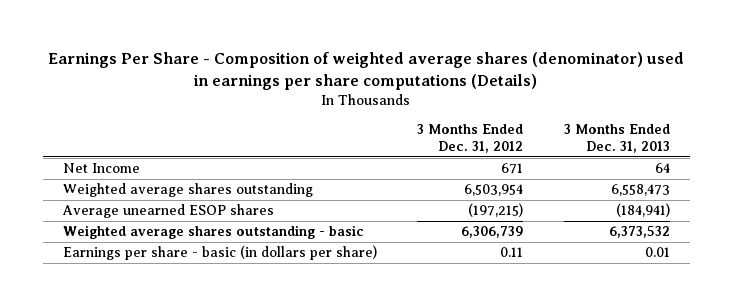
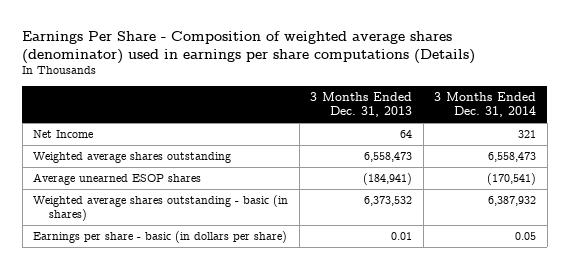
[417,124,524,154] 3 Months Ended Dec. 31, 2012 -> none
none -> [434,91,537,118] 3 Months Ended Dec. 31, 2014
[62,225,364,240] Weighted average shares outstanding - basic -> [33,194,289,222] Weighted average shares outstanding - basic (in shares)

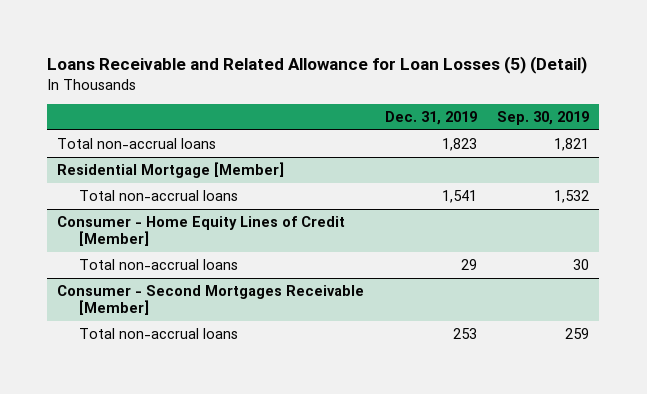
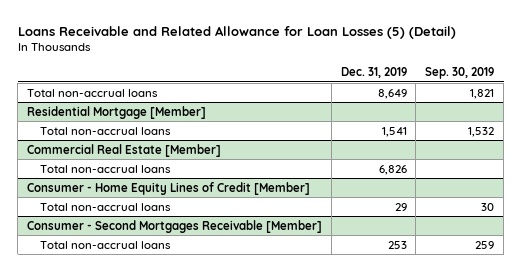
[441,138,477,152] 1,823 -> [377,88,407,99] 8,649
none -> [27,143,222,157] Commercial Real Estate [Member]
none -> [39,164,171,173] Total non-accrual loans

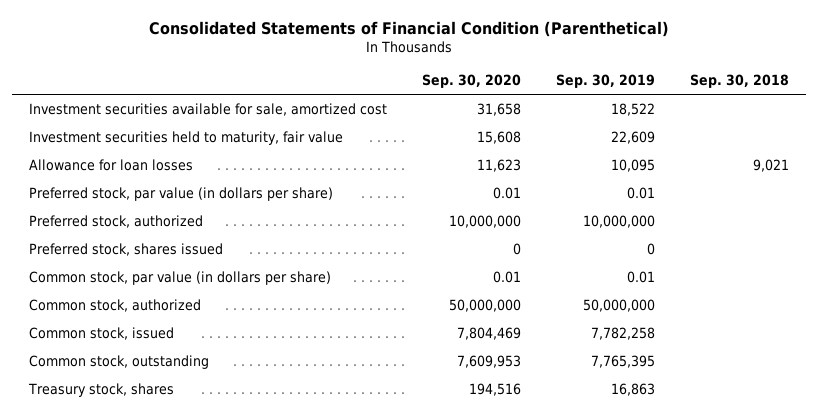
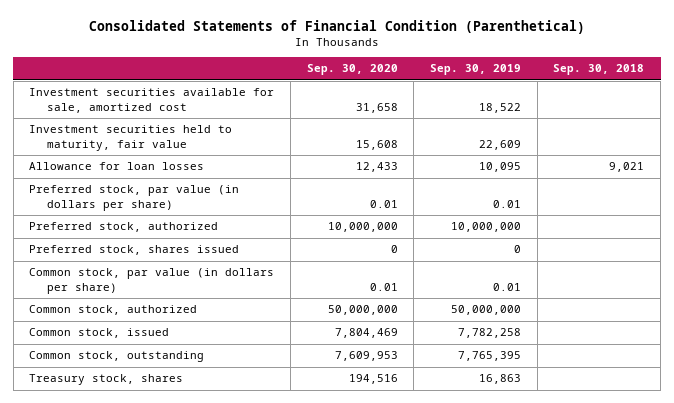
[477,159,522,173] 11,623 -> [355,162,398,173] 12,433

